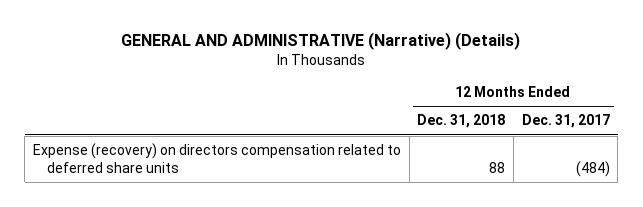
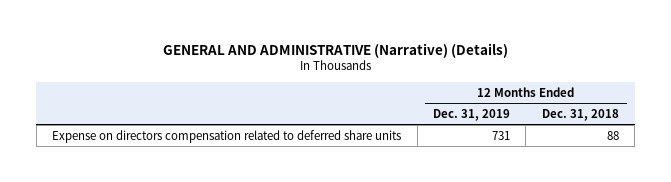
[521,114,610,129] Dec. 31, 2017 -> none
none -> [433,109,511,122] Dec. 31, 2019
[32,142,401,173] Expense (recovery) on directors compensation related to deferred share units -> [52,129,402,143] Expense on directors compensation related to deferred share units

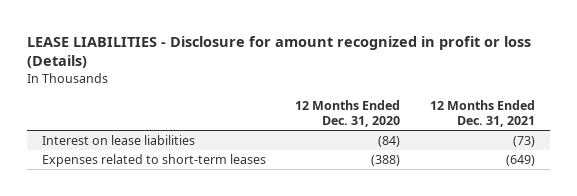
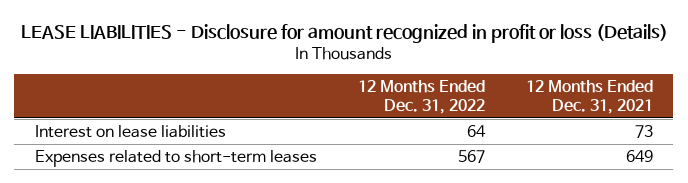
[295,100,401,128] 12 Months Ended Dec. 31, 2020 -> none
none -> [357,79,485,115] 12 Months Ended Dec. 31, 2022
[512,136,535,148] (73) -> [634,124,653,138] 73
[505,155,535,167] (649) -> [625,149,653,162] 649

